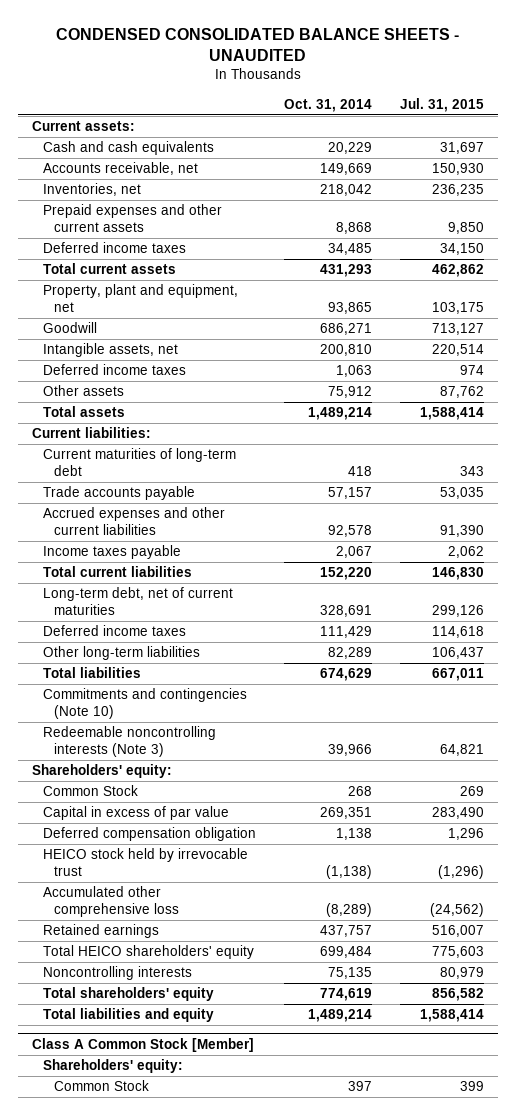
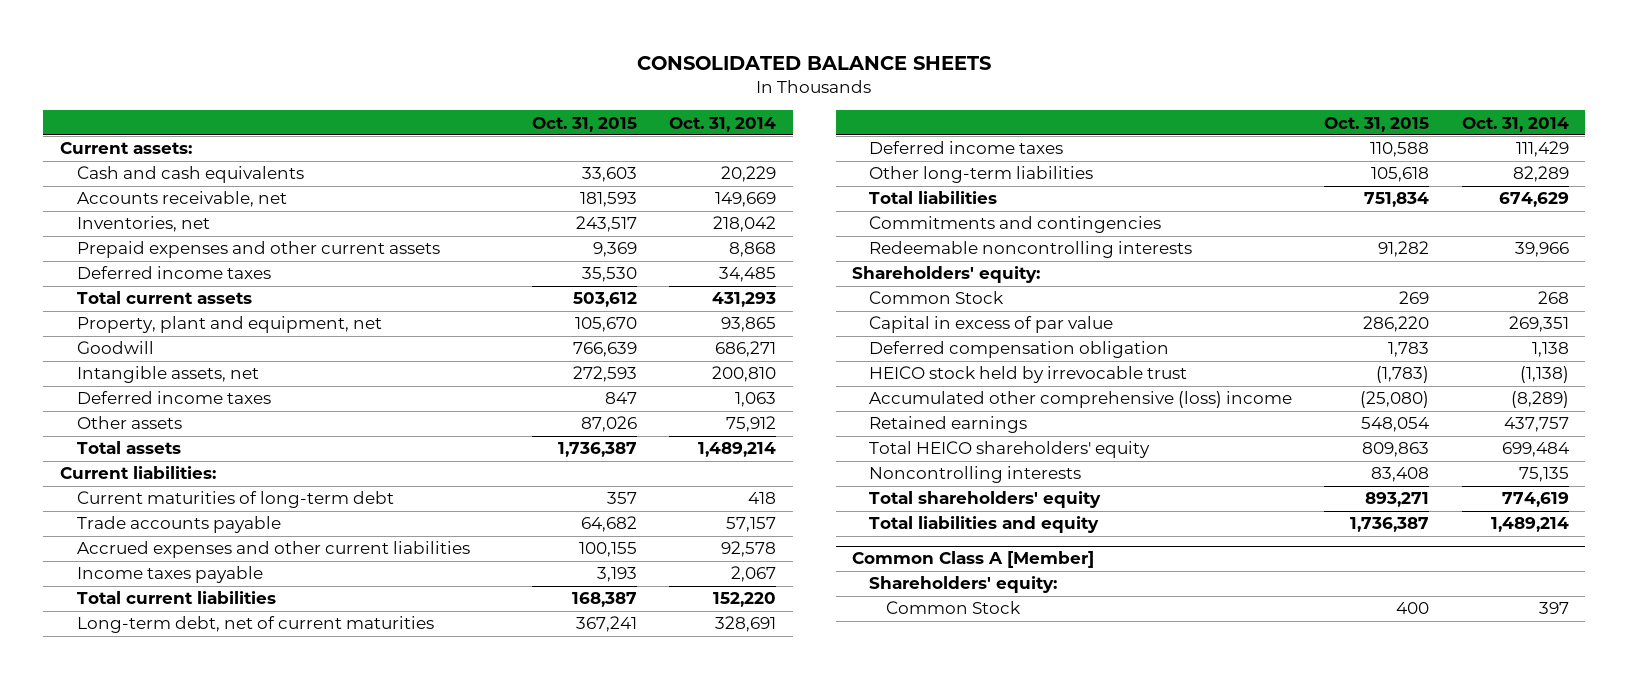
[56,27,460,61] CONDENSED CONSOLIDATED BALANCE SHEETS - UNAUDITED -> [637,56,992,71] CONSOLIDATED BALANCE SHEETS
[399,97,484,112] Jul. 31, 2015 -> none
none -> [532,116,638,132] Oct. 31, 2015
[42,688,247,719] Commitments and contingencies (Note 10) -> [868,216,1161,234] Commitments and contingencies
[42,726,216,757] Redeemable noncontrolling interests (Note 3) -> [868,241,1192,259] Redeemable noncontrolling interests
[42,886,179,917] Accumulated other comprehensive loss -> [868,391,1292,409] Accumulated other comprehensive (loss) income
[32,1037,255,1052] Class A Common Stock [Member] -> [851,551,1094,569] Common Class A [Member]

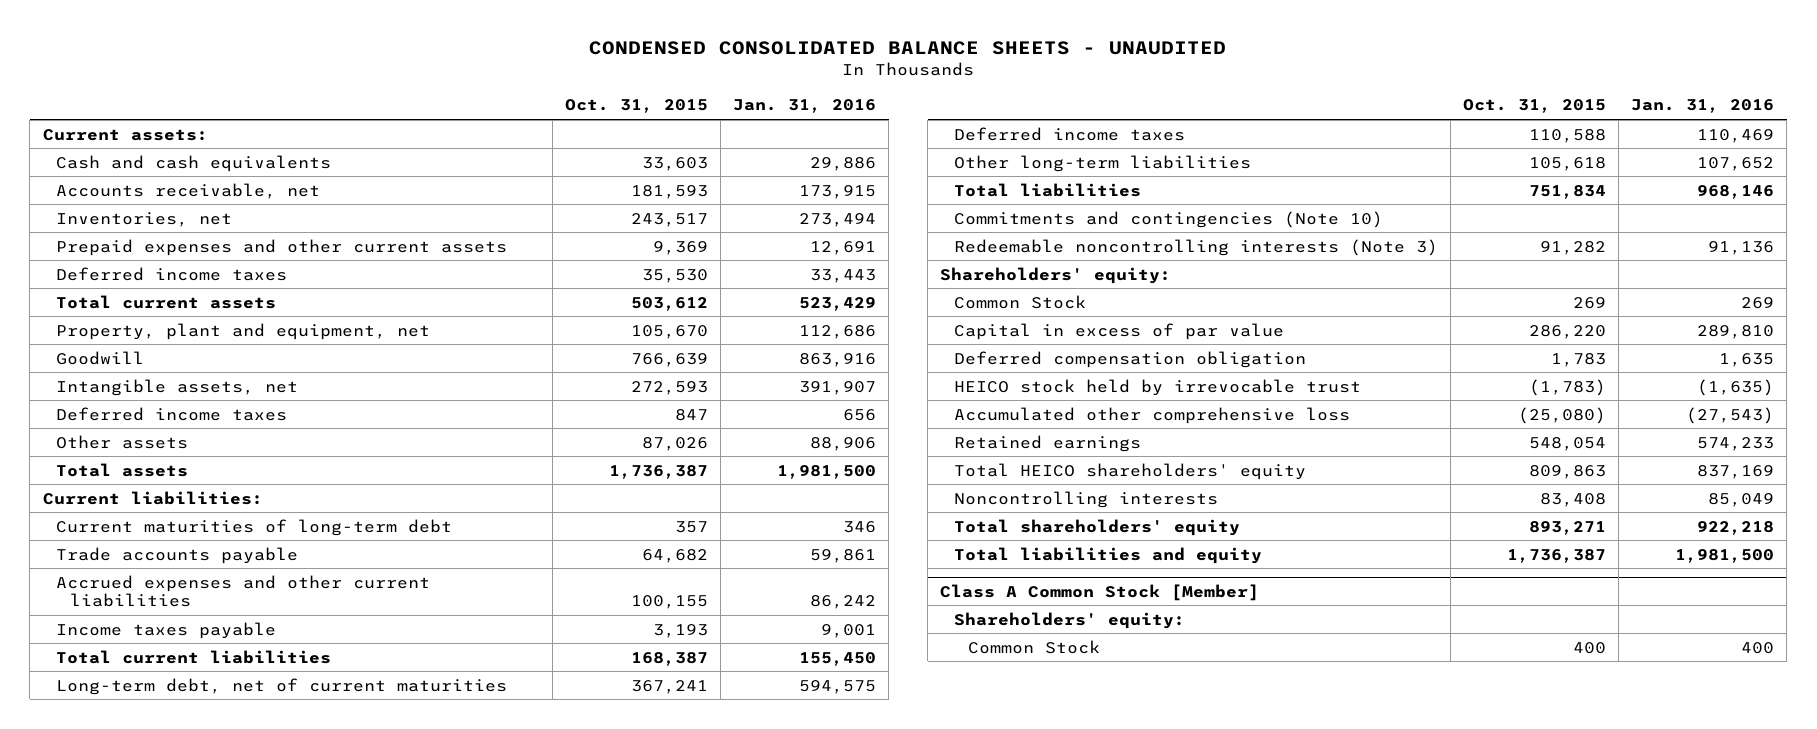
[637,56,992,71] CONSOLIDATED BALANCE SHEETS -> [589,41,1227,56] CONDENSED CONSOLIDATED BALANCE SHEETS - UNAUDITED
[669,116,777,132] Oct. 31, 2014 -> none
none -> [733,99,877,114] Jan. 31, 2016
[868,216,1161,234] Commitments and contingencies -> [953,210,1383,228] Commitments and contingencies (Note 10)
[868,241,1192,259] Redeemable noncontrolling interests -> [953,238,1438,256] Redeemable noncontrolling interests (Note 3)
[868,391,1292,409] Accumulated other comprehensive (loss) income -> [953,406,1350,424] Accumulated other comprehensive loss
[851,551,1094,569] Common Class A [Member] -> [940,583,1260,601] Class A Common Stock [Member]

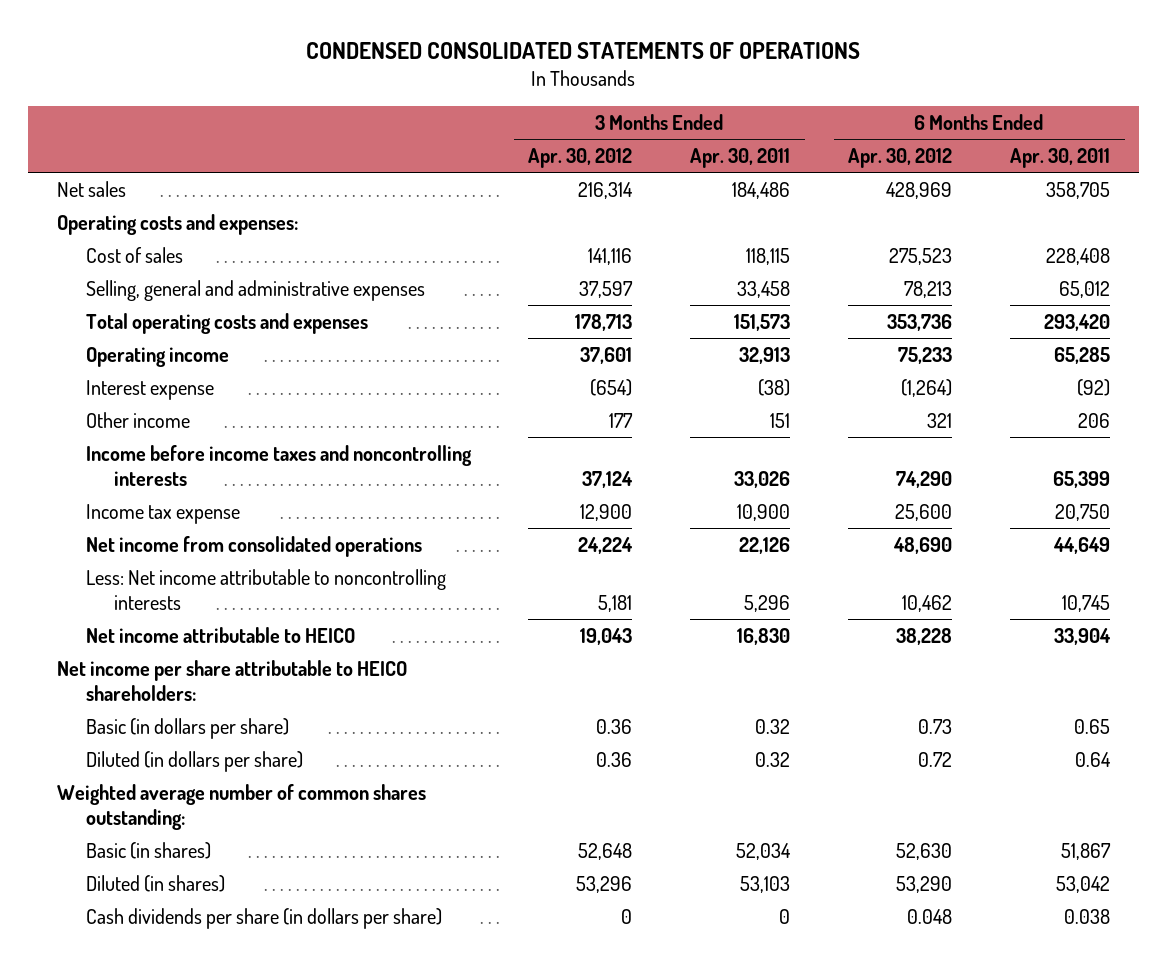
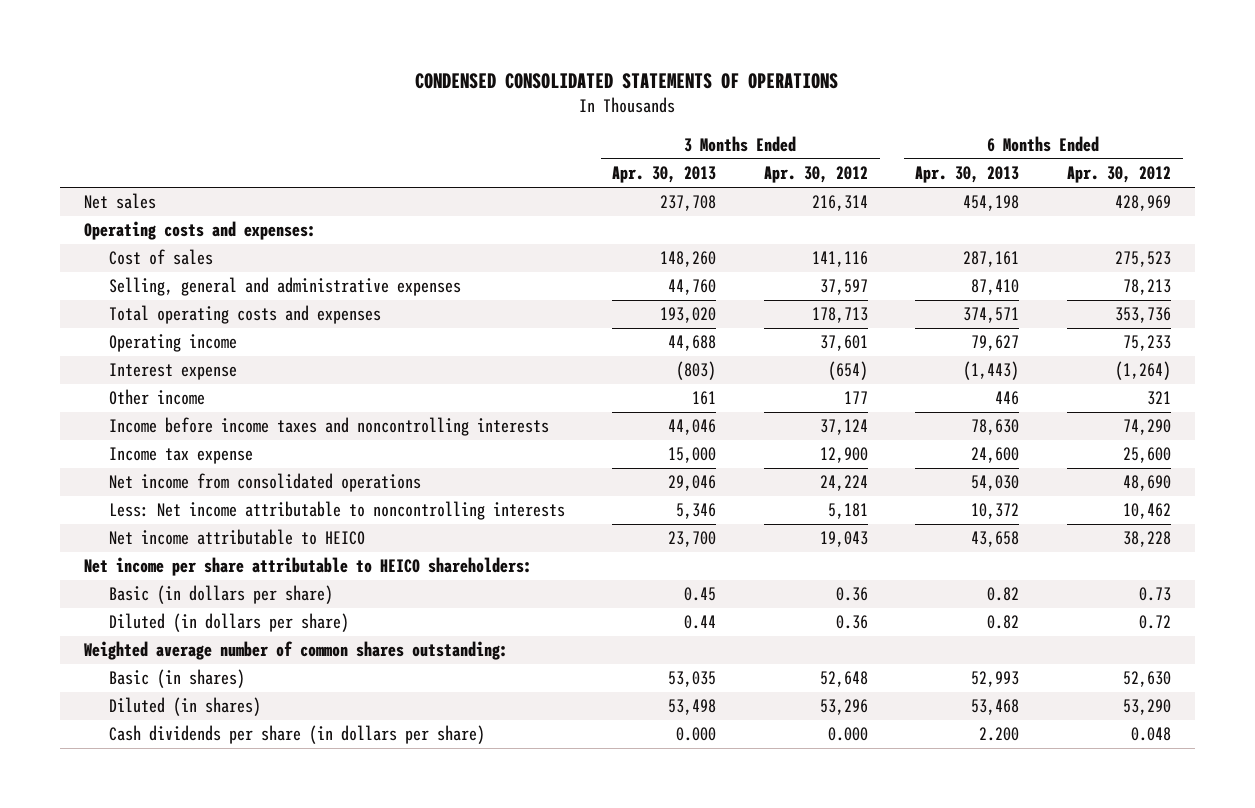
[690,147,791,168] Apr. 30, 2011 -> none
[1010,147,1111,168] Apr. 30, 2011 -> none
none -> [612,166,717,184] Apr. 30, 2013
none -> [915,166,1020,184] Apr. 30, 2013
[621,908,633,924] 0 -> [827,727,868,742] 0.000

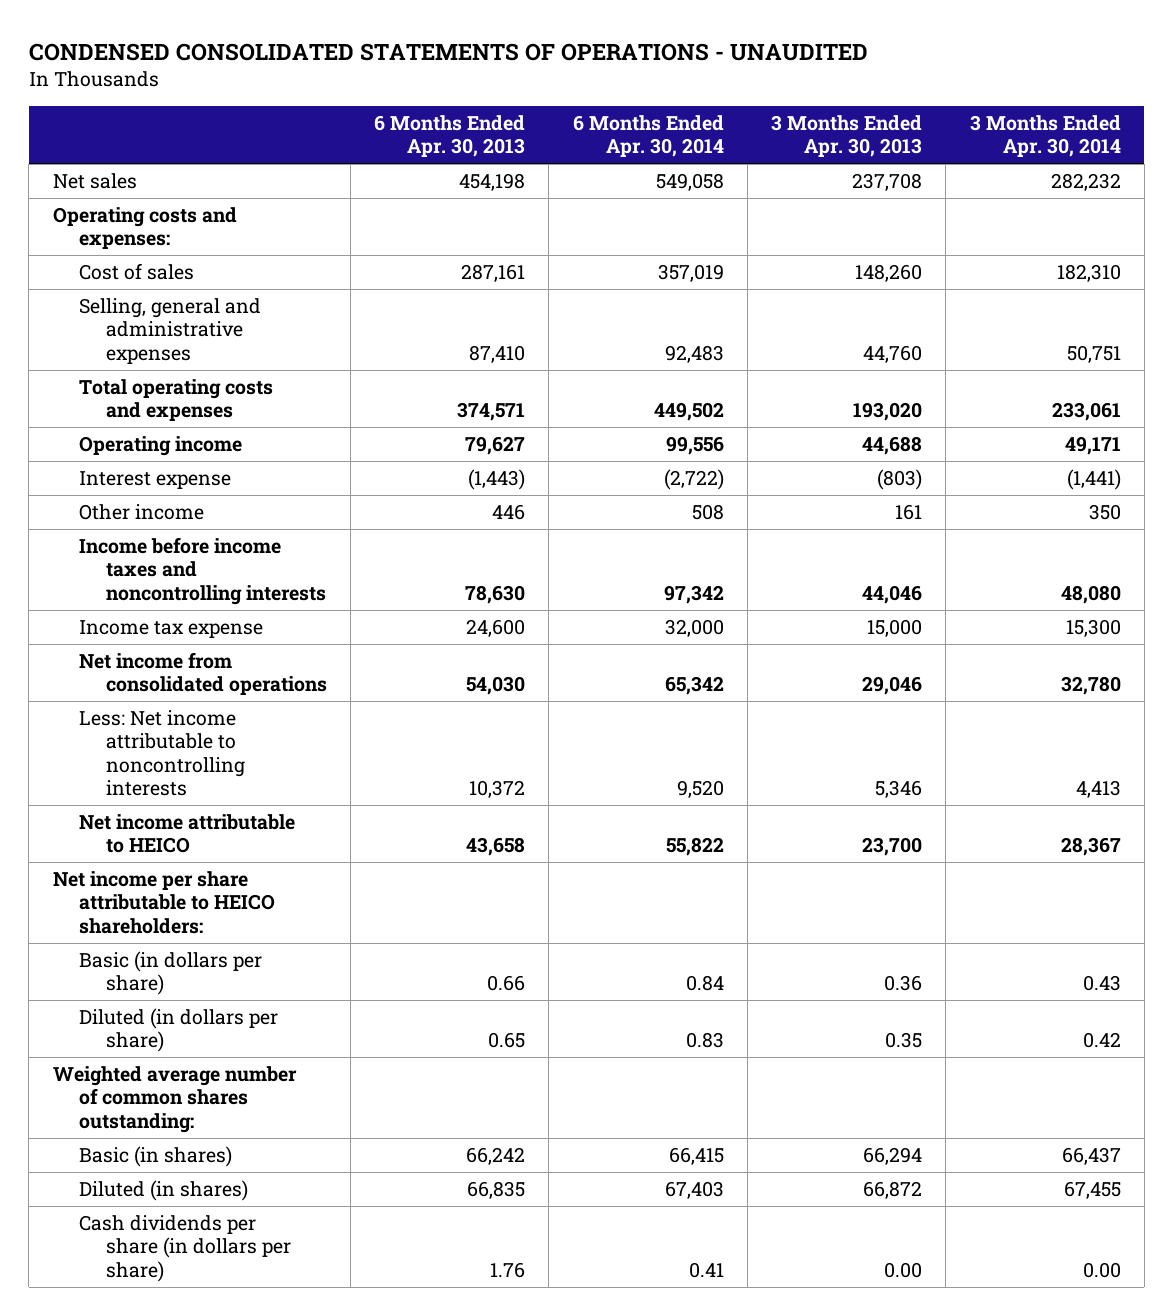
[415,73,839,90] CONDENSED CONSOLIDATED STATEMENTS OF OPERATIONS -> [28,42,868,61] CONDENSED CONSOLIDATED STATEMENTS OF OPERATIONS - UNAUDITED
[763,166,868,184] Apr. 30, 2012 -> none
[1066,166,1171,184] Apr. 30, 2012 -> none
none -> [572,115,724,158] 6 Months Ended Apr. 30, 2014
none -> [969,115,1121,158] 3 Months Ended Apr. 30, 2014
[684,587,717,602] 0.45 -> [884,975,923,992] 0.36
[987,587,1020,602] 0.82 -> [487,975,526,992] 0.66
[684,615,717,630] 0.44 -> [885,1032,923,1049] 0.35
[987,615,1020,630] 0.82 -> [488,1032,526,1049] 0.65
[668,671,717,688] 53,035 -> [863,1147,923,1166] 66,294
[971,671,1020,688] 52,993 -> [466,1147,526,1166] 66,242
[668,699,717,716] 53,498 -> [863,1181,923,1200] 66,872
[971,699,1020,716] 53,468 -> [467,1181,526,1200] 66,835
[676,727,717,742] 0.000 -> [884,1261,923,1278] 0.00
[979,727,1020,742] 2.200 -> [490,1261,526,1278] 1.76

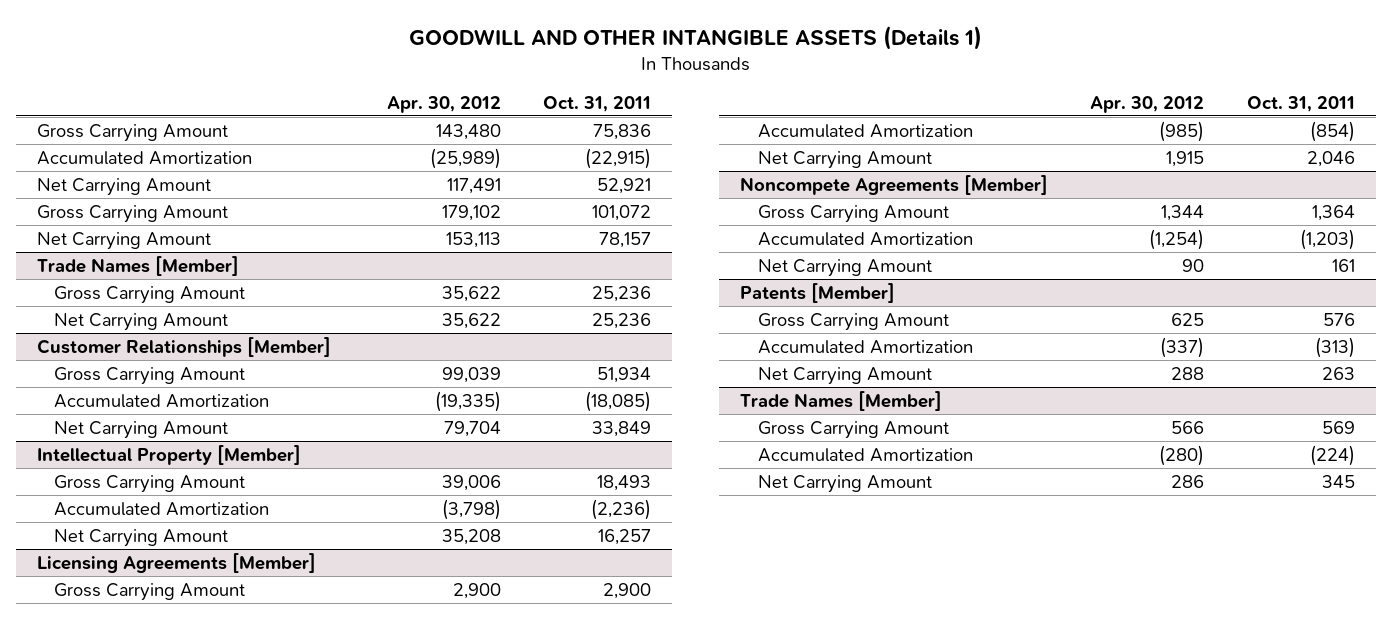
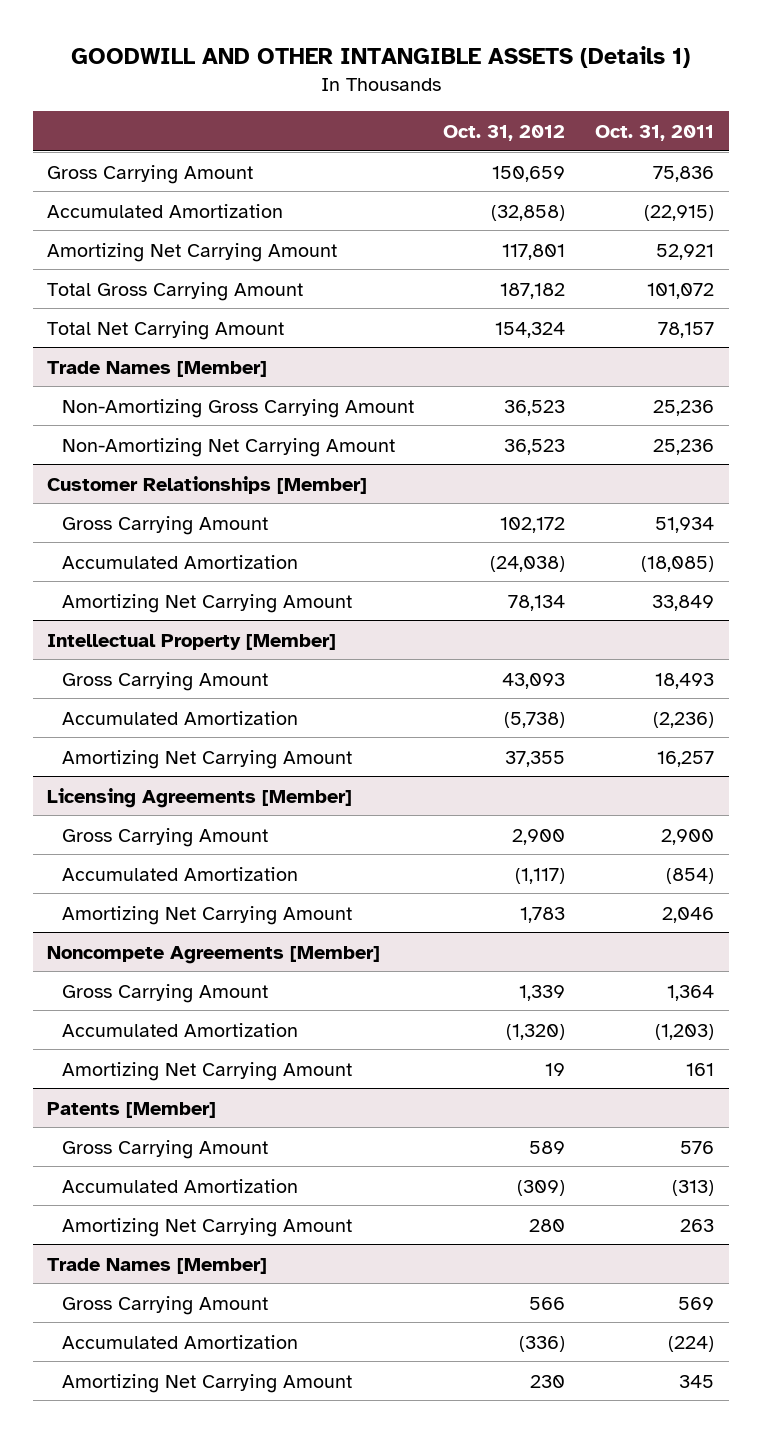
[387,95,502,113] Apr. 30, 2012 -> none
none -> [443,124,566,141] Oct. 31, 2012
[36,177,211,196] Net Carrying Amount -> [47,242,338,262] Amortizing Net Carrying Amount
[36,204,228,223] Gross Carrying Amount -> [47,281,304,301] Total Gross Carrying Amount
[36,231,211,250] Net Carrying Amount -> [47,320,285,340] Total Net Carrying Amount
[54,285,246,304] Gross Carrying Amount -> [61,398,414,418] Non-Amortizing Gross Carrying Amount
[54,312,229,331] Net Carrying Amount -> [61,437,395,457] Non-Amortizing Net Carrying Amount
[54,420,229,439] Net Carrying Amount -> [61,593,352,613] Amortizing Net Carrying Amount
[54,528,229,547] Net Carrying Amount -> [61,749,352,769] Amortizing Net Carrying Amount
[757,150,932,169] Net Carrying Amount -> [61,905,352,925] Amortizing Net Carrying Amount
[757,258,932,277] Net Carrying Amount -> [61,1061,352,1081] Amortizing Net Carrying Amount
[757,366,932,385] Net Carrying Amount -> [61,1217,352,1237] Amortizing Net Carrying Amount
[757,474,932,493] Net Carrying Amount -> [61,1373,352,1393] Amortizing Net Carrying Amount

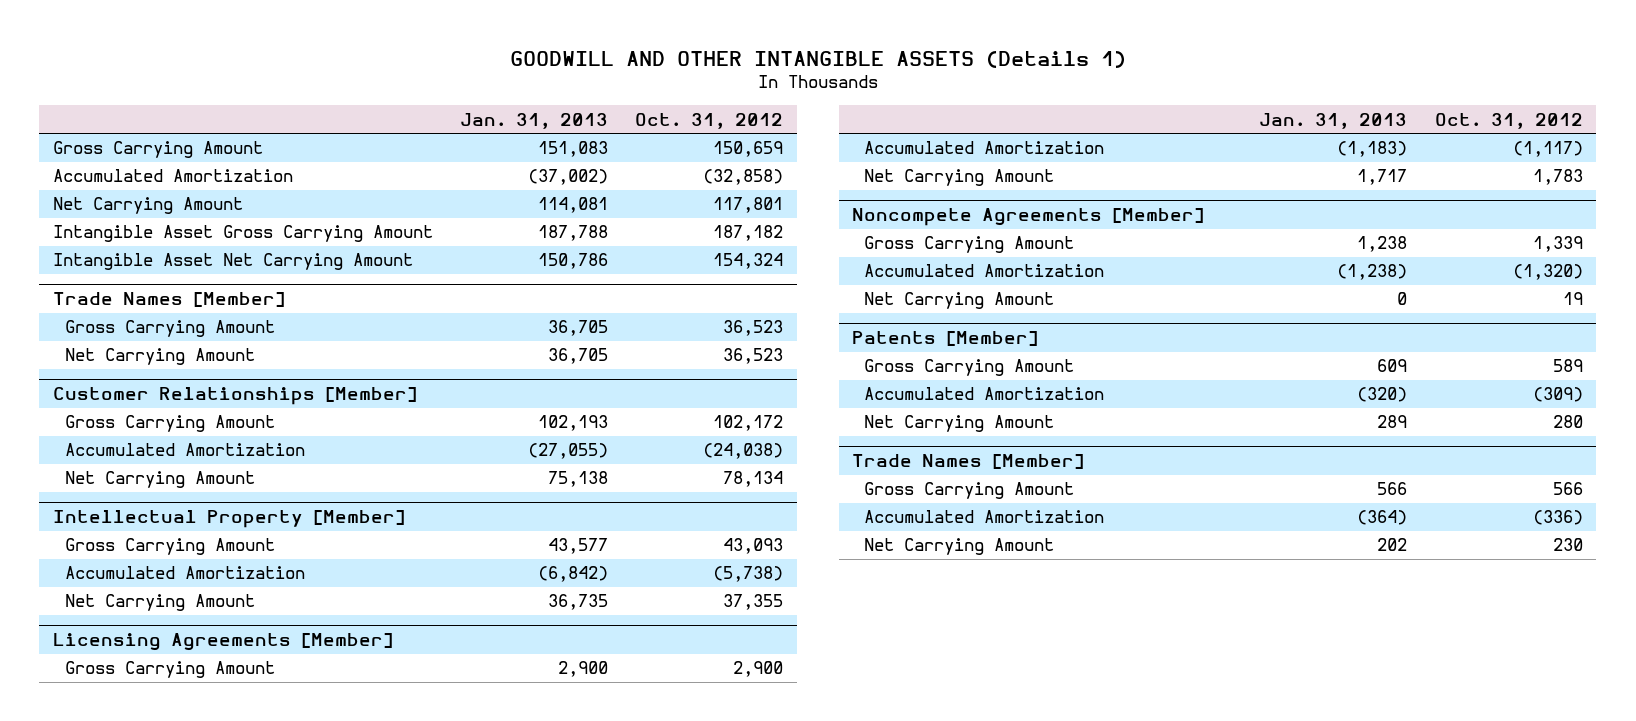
[595,124,715,141] Oct. 31, 2011 -> none
none -> [460,112,609,129] Jan. 31, 2013
[47,242,338,262] Amortizing Net Carrying Amount -> [53,197,244,215] Net Carrying Amount
[47,281,304,301] Total Gross Carrying Amount -> [53,225,434,243] Intangible Asset Gross Carrying Amount
[47,320,285,340] Total Net Carrying Amount -> [53,253,414,271] Intangible Asset Net Carrying Amount
[61,398,414,418] Non-Amortizing Gross Carrying Amount -> [65,320,276,338] Gross Carrying Amount
[61,437,395,457] Non-Amortizing Net Carrying Amount -> [65,348,256,366] Net Carrying Amount
[61,593,352,613] Amortizing Net Carrying Amount -> [65,471,256,489] Net Carrying Amount
[61,749,352,769] Amortizing Net Carrying Amount -> [65,594,256,612] Net Carrying Amount
[61,905,352,925] Amortizing Net Carrying Amount -> [864,169,1055,187] Net Carrying Amount
[61,1061,352,1081] Amortizing Net Carrying Amount -> [864,292,1055,310] Net Carrying Amount
[61,1217,352,1237] Amortizing Net Carrying Amount -> [864,415,1055,433] Net Carrying Amount
[61,1373,352,1393] Amortizing Net Carrying Amount -> [864,538,1055,556] Net Carrying Amount

